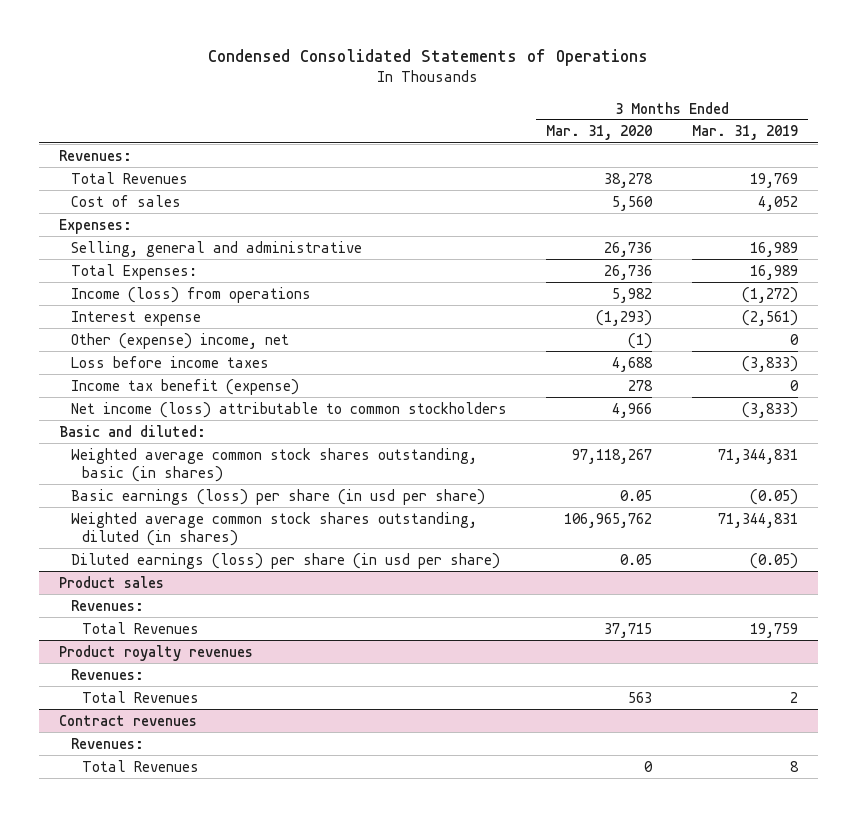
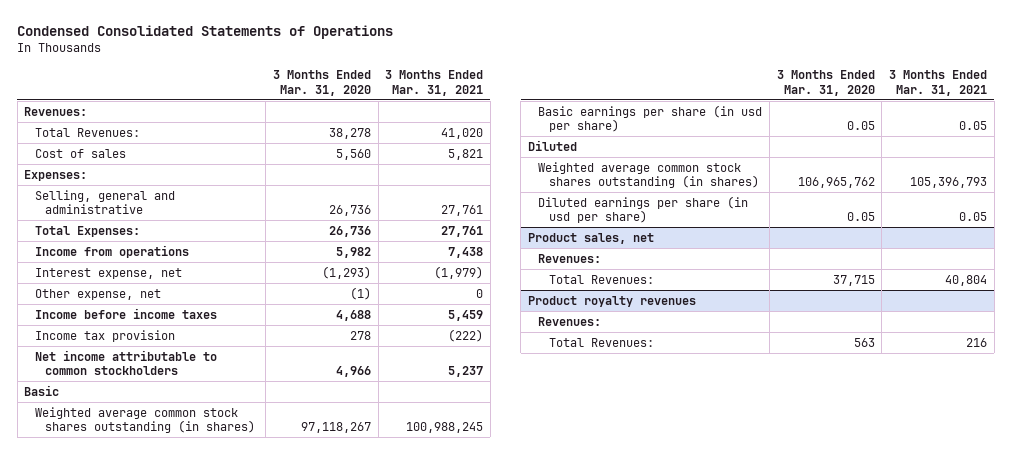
[692,125,799,141] Mar. 31, 2019 -> none
none -> [385,70,484,96] 3 Months Ended Mar. 31, 2021
[70,171,188,184] Total Revenues -> [34,127,140,137] Total Revenues:
[70,286,311,303] Income (loss) from operations -> [34,244,189,258] Income from operations
[70,310,201,326] Interest expense -> [34,267,182,279] Interest expense, net
[70,332,289,349] Other (expense) income, net -> [34,288,161,300] Other expense, net
[70,355,269,368] Loss before income taxes -> [34,307,217,319] Income before income taxes
[70,378,299,395] Income tax benefit (expense) -> [34,329,175,342] Income tax provision
[70,401,507,418] Net income (loss) attributable to common stockholders -> [34,349,217,376] Net income attributable to common stockholders
[58,424,206,437] Basic and diluted: -> [24,384,60,396] Basic
[70,447,477,482] Weighted average common stock shares outstanding, basic (in shares) -> [34,406,256,434] Weighted average common stock shares outstanding (in shares)
[70,488,485,505] Basic earnings (loss) per share (in usd per share) -> [538,104,763,133] Basic earnings per share (in usd per share)
none -> [527,139,577,151] Diluted
[70,511,477,546] Weighted average common stock shares outstanding, diluted (in shares) -> [538,161,760,189] Weighted average common stock shares outstanding (in shares)
[70,552,500,569] Diluted earnings (loss) per share (in usd per share) -> [538,195,749,224] Diluted earnings per share (in usd per share)
[58,575,164,588] Product sales -> [527,232,654,244] Product sales, net
[82,621,200,634] Total Revenues -> [549,274,655,284] Total Revenues:
[58,714,197,726] Contract revenues -> none
[70,737,144,749] Revenues: -> none
[82,759,200,772] Total Revenues -> none
[82,690,200,703] Total Revenues -> [549,337,655,347] Total Revenues:

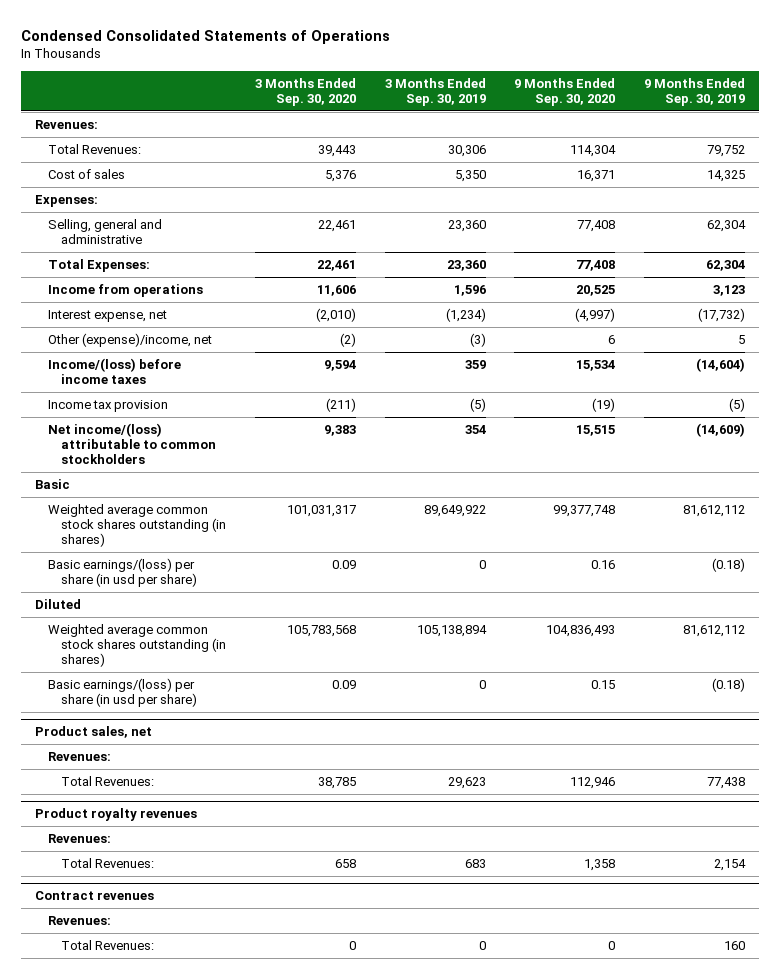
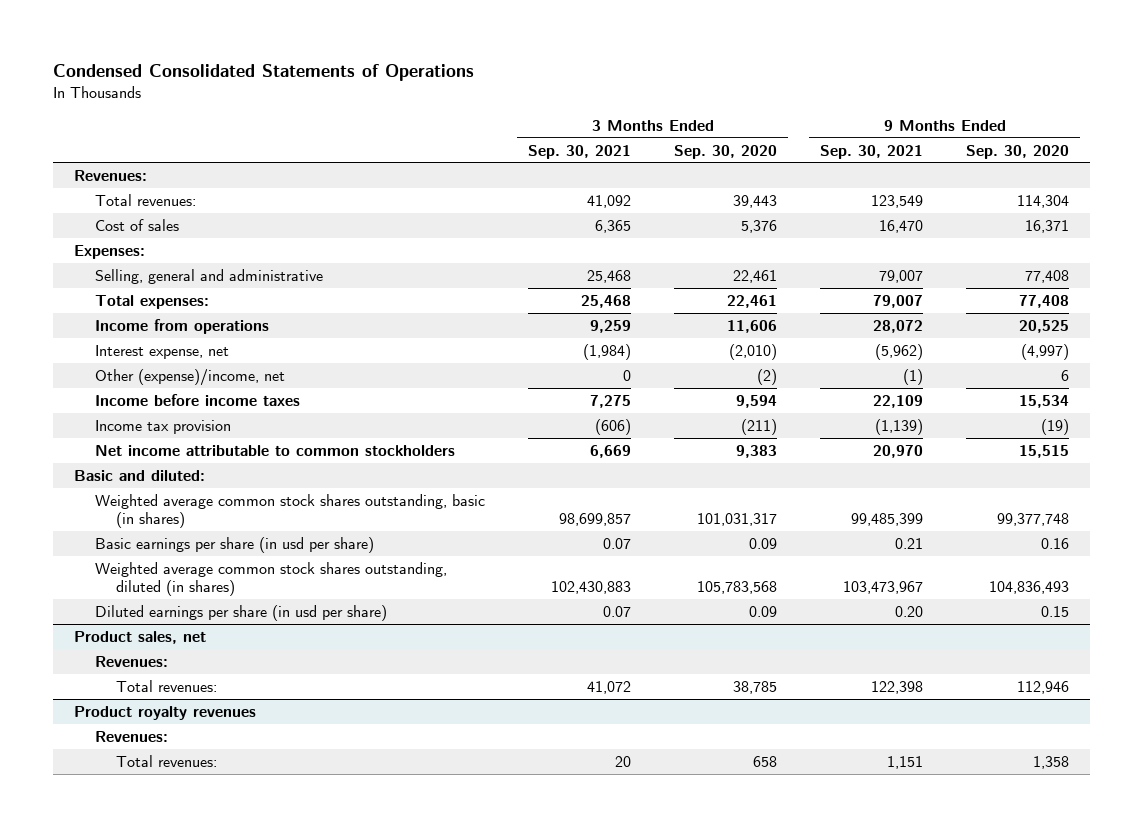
[384,77,486,106] 3 Months Ended Sep. 30, 2019 -> none
[644,77,746,106] 9 Months Ended Sep. 30, 2019 -> none
none -> [528,144,632,159] Sep. 30, 2021
none -> [820,144,924,159] Sep. 30, 2021
[48,143,142,154] Total Revenues: -> [95,193,197,206] Total revenues:
[48,258,151,272] Total Expenses: -> [95,294,210,309] Total expenses:
[48,357,182,384] Income/(loss) before income taxes -> [95,393,301,406] Income before income taxes
[35,598,82,609] Diluted -> none
[48,422,217,464] Net income/(loss) attributable to common stockholders -> [95,444,456,456] Net income attributable to common stockholders
[35,478,71,489] Basic -> [74,469,206,481] Basic and diluted:
[48,503,227,547] Weighted average common stock shares outstanding (in shares) -> [95,493,486,529] Weighted average common stock shares outstanding, basic (in shares)
[48,557,198,587] Basic earnings/(loss) per share (in usd per share) -> [95,536,375,553] Basic earnings per share (in usd per share)
[48,623,227,667] Weighted average common stock shares outstanding (in shares) -> [95,561,448,597] Weighted average common stock shares outstanding, diluted (in shares)
[48,677,198,707] Basic earnings/(loss) per share (in usd per share) -> [95,604,388,621] Diluted earnings per share (in usd per share)
[61,775,155,786] Total Revenues: -> [116,679,218,692] Total revenues:
[35,891,155,901] Contract revenues -> none
[48,915,112,925] Revenues: -> none
[61,939,155,950] Total Revenues: -> none
[61,857,155,868] Total Revenues: -> [116,754,218,767] Total revenues:

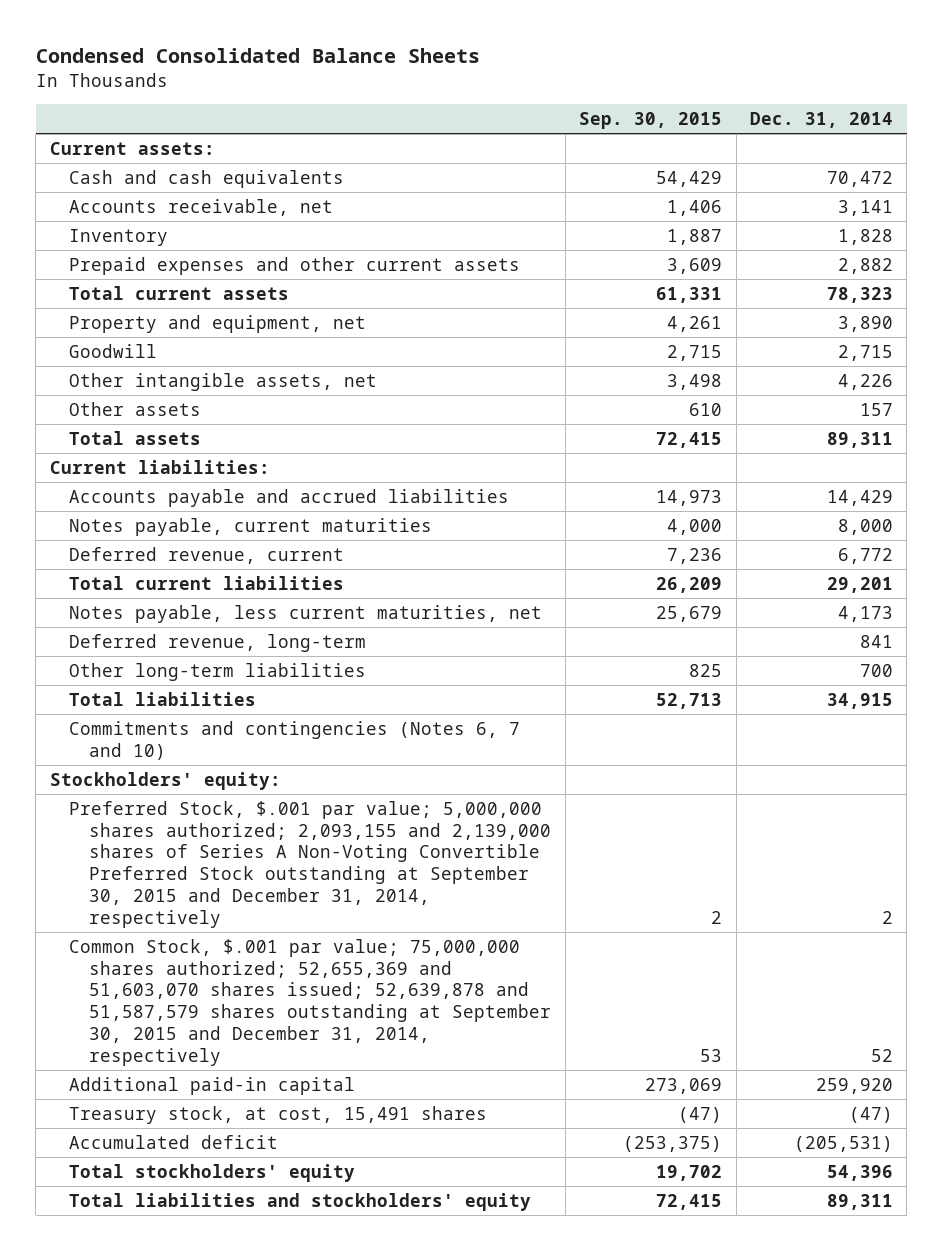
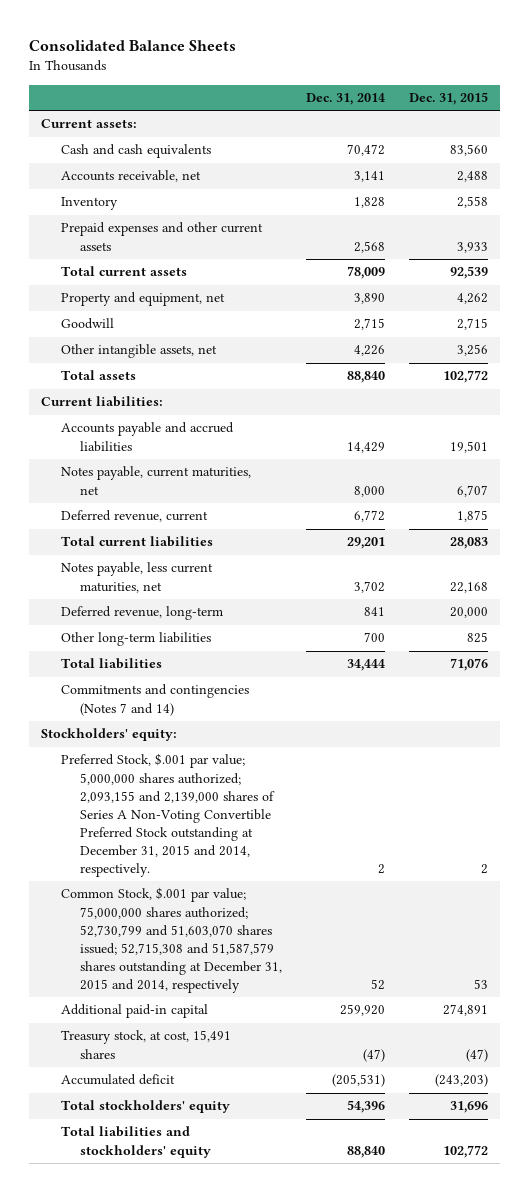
[35,47,480,63] Condensed Consolidated Balance Sheets -> [29,40,237,52] Consolidated Balance Sheets
[579,111,723,129] Sep. 30, 2015 -> none
none -> [408,91,488,105] Dec. 31, 2015
[837,257,893,274] 2,882 -> [353,240,385,253] 2,568
[826,286,893,303] 78,323 -> [346,266,385,280] 78,009
[69,401,202,416] Other assets -> none
[826,431,893,448] 89,311 -> [346,371,385,384] 88,840
[69,517,433,536] Notes payable, current maturities -> [60,466,251,495] Notes payable, current maturities, net
[837,605,893,622] 4,173 -> [353,580,385,593] 3,702
[826,692,893,709] 34,915 -> [346,659,385,672] 34,444
[69,720,521,760] Commitments and contingencies (Notes 6, 7 and 10) -> [60,684,249,716] Commitments and contingencies (Notes 7 and 14)
[69,800,552,928] Preferred Stock, $.001 par value; 5,000,000 shares authorized; 2,093,155 and 2,139,000 shares of Series A Non-Voting Convertible Preferred Stock outstanding at September 30, 2015 and December 31, 2014, respectively -> [60,753,275,878] Preferred Stock, $.001 par value; 5,000,000 shares authorized; 2,093,155 and 2,139,000 shares of Series A Non-Voting Convertible Preferred Stock outstanding at December 31, 2015 and 2014, respectively.
[69,938,552,1066] Common Stock, $.001 par value; 75,000,000 shares authorized; 52,655,369 and 51,603,070 shares issued; 52,639,878 and 51,587,579 shares outstanding at September 30, 2015 and December 31, 2014, respectively -> [60,887,282,994] Common Stock, $.001 par value; 75,000,000 shares authorized; 52,730,799 and 51,603,070 shares issued; 52,715,308 and 51,587,579 shares outstanding at December 31, 2015 and 2014, respectively
[826,1193,893,1210] 89,311 -> [346,1145,385,1158] 88,840

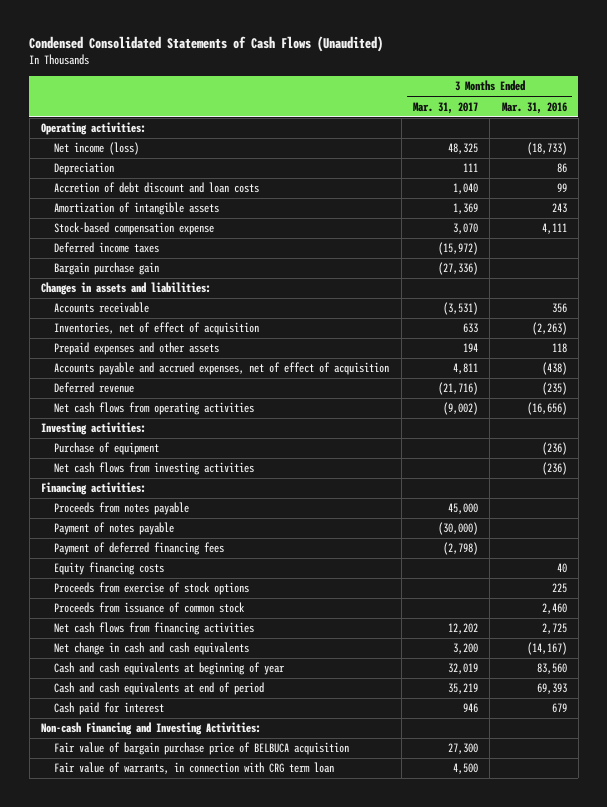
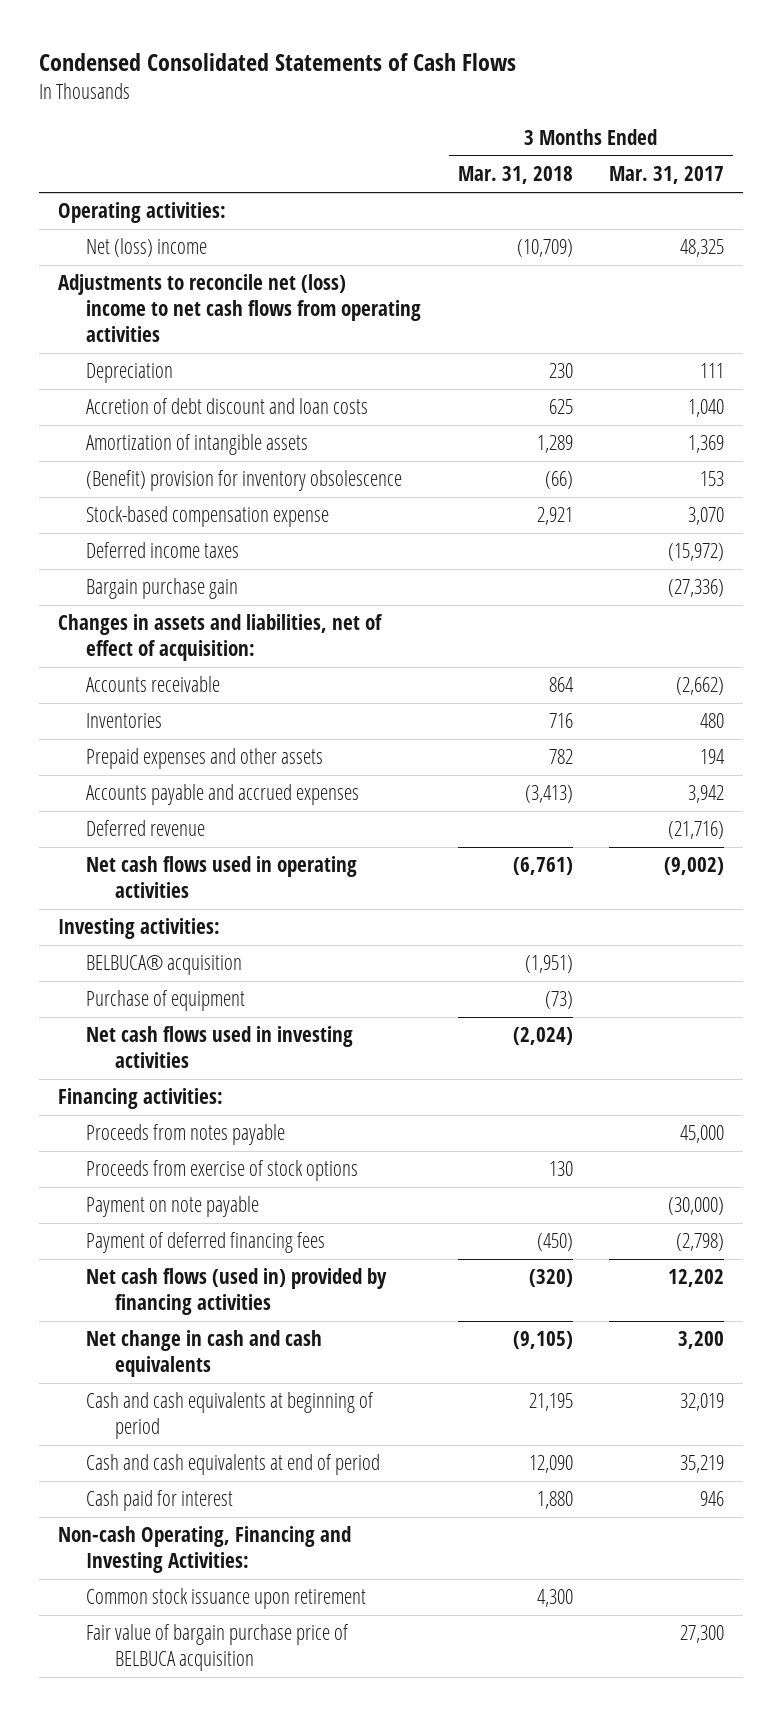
[29,35,384,52] Condensed Consolidated Statements of Cash Flows (Unaudited) -> [39,53,517,72] Condensed Consolidated Statements of Cash Flows
[501,101,567,114] Mar. 31, 2016 -> none
none -> [457,166,573,185] Mar. 31, 2018
[54,142,140,156] Net income (loss) -> [86,238,208,258] Net (loss) income
none -> [57,274,422,343] Adjustments to reconcile net (loss) income to net cash flows from operating activities
none -> [86,470,403,492] (Benefit) provision for inventory obsolescence
[40,282,211,296] Changes in assets and liabilities: -> [57,614,383,662] Changes in assets and liabilities, net of effect of acquisition:
[442,302,478,316] (3,531) -> [676,677,725,696] (2,662)
[54,322,260,336] Inventories, net of effect of acquisition -> [86,713,163,729] Inventories
[462,323,478,334] 633 -> [700,713,725,729] 480
[54,362,390,376] Accounts payable and accrued expenses, net of effect of acquisition -> [86,784,360,806] Accounts payable and accrued expenses
[452,363,478,375] 4,811 -> [688,785,725,804] 3,942
[54,402,255,416] Net cash flows from operating activities -> [86,856,358,899] Net cash flows used in operating activities
none -> [86,955,243,976] BELBUCA® acquisition
[54,462,255,476] Net cash flows from investing activities -> [86,1026,354,1069] Net cash flows used in investing activities
[54,522,175,536] Payment of notes payable -> none
[54,562,165,576] Equity financing costs -> none
[54,602,246,614] Proceeds from issuance of common stock -> none
none -> [86,1196,260,1218] Payment on note payable
[54,542,225,556] Payment of deferred financing fees -> [86,1232,326,1254] Payment of deferred financing fees
[54,622,255,636] Net cash flows from financing activities -> [86,1268,388,1316] Net cash flows (used in) provided by financing activities
[54,662,286,676] Cash and cash equivalents at beginning of year -> [86,1392,375,1440] Cash and cash equivalents at beginning of period
[40,722,261,736] Non-cash Financing and Investing Activities: -> [57,1526,351,1574] Non-cash Operating, Financing and Investing Activities:
none -> [86,1588,367,1610] Common stock issuance upon retirement
[54,762,335,775] Fair value of warrants, in connection with CRG term loan -> none

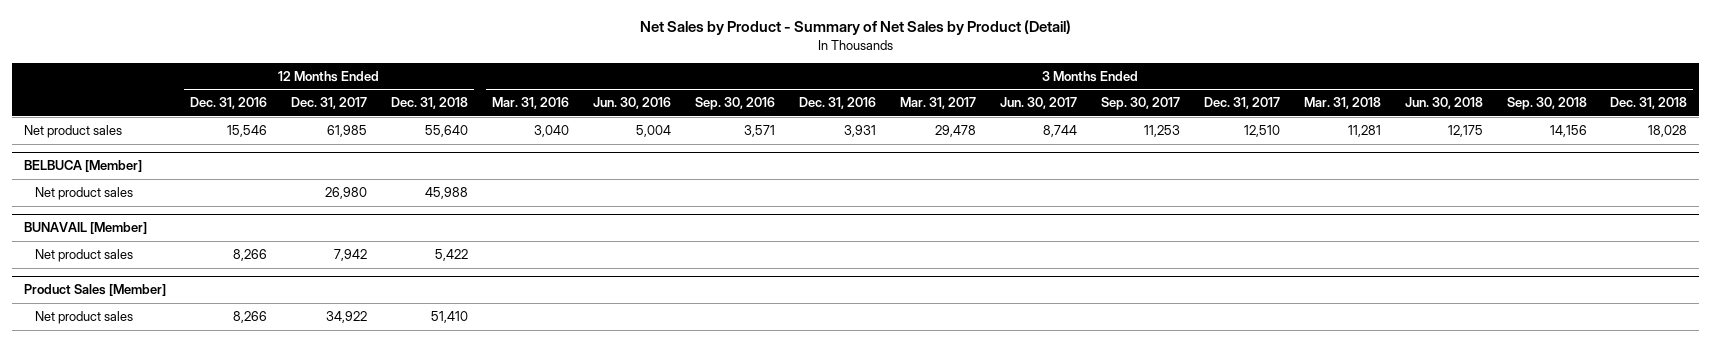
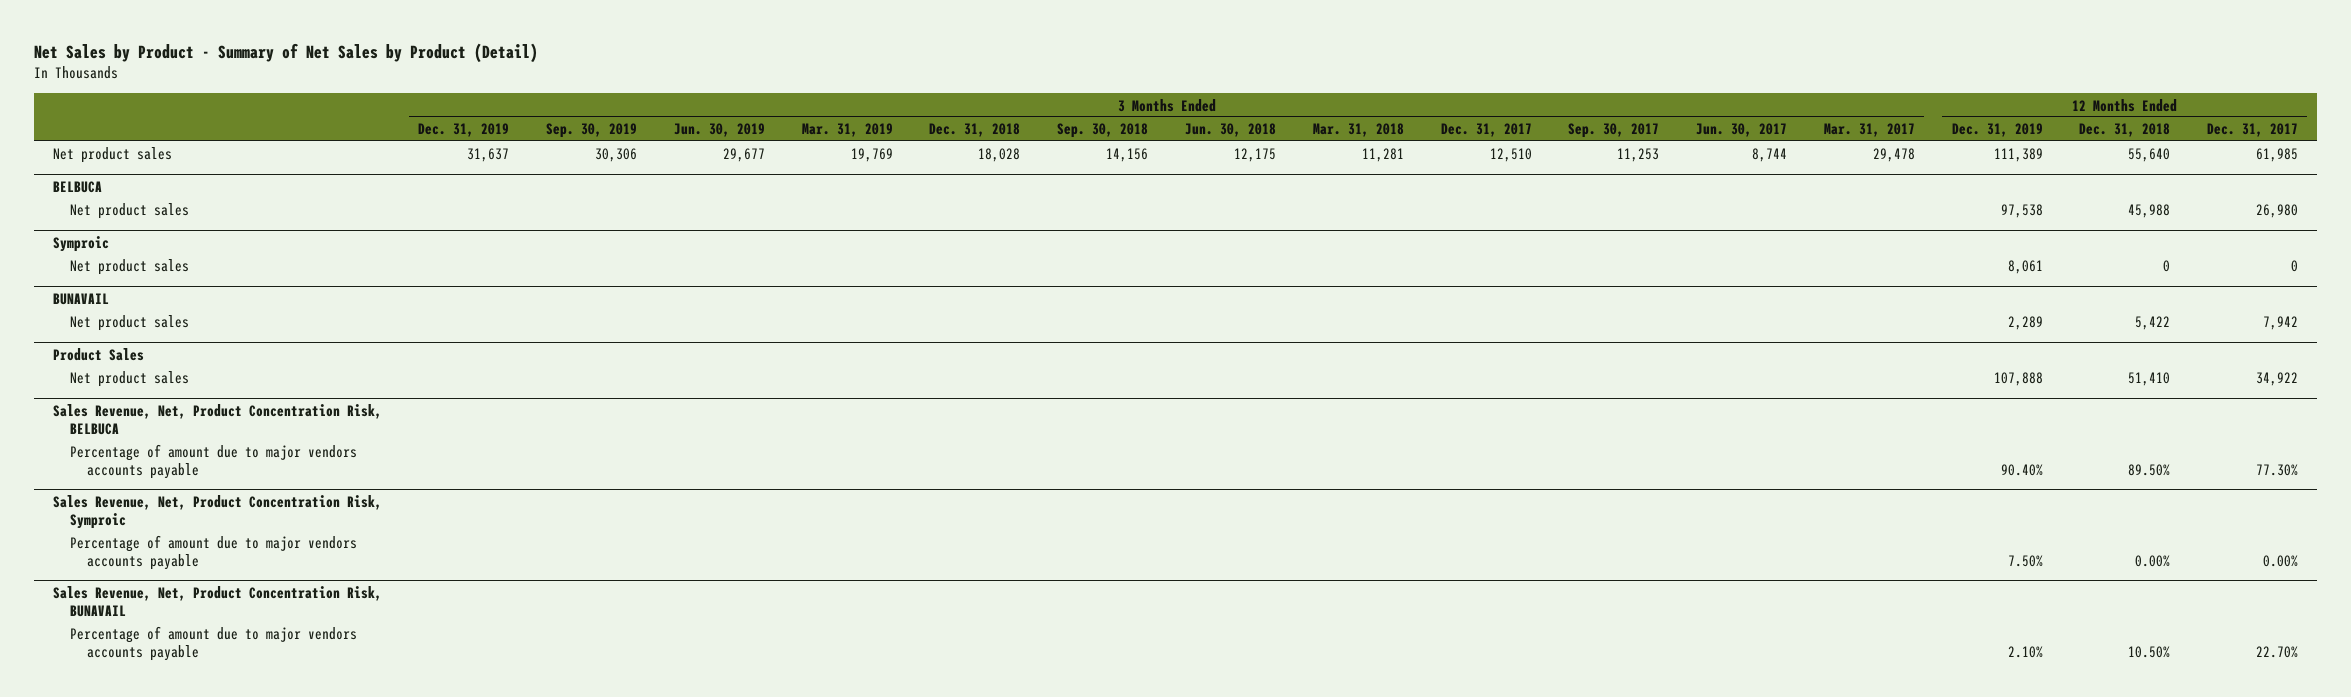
[190,97,268,110] Dec. 31, 2016 -> none
[492,97,570,110] Mar. 31, 2016 -> none
[593,97,672,110] Jun. 30, 2016 -> none
[695,97,776,111] Sep. 30, 2016 -> none
[798,97,876,110] Dec. 31, 2016 -> none
none -> [418,123,510,138] Dec. 31, 2019
none -> [546,123,638,139] Sep. 30, 2019
none -> [673,123,765,138] Jun. 30, 2019
none -> [801,123,893,138] Mar. 31, 2019
none -> [1951,123,2043,138] Dec. 31, 2019
[24,160,143,173] BELBUCA [Member] -> [52,181,102,194] BELBUCA
none -> [52,236,109,253] Symproic
none -> [69,259,189,276] Net product sales
[24,222,148,235] BUNAVAIL [Member] -> [52,293,109,306] BUNAVAIL
[24,284,167,297] Product Sales [Member] -> [52,348,144,362] Product Sales
none -> [52,404,382,435] Sales Revenue, Net, Product Concentration Risk, BELBUCA
none -> [69,444,357,479] Percentage of amount due to major vendors accounts payable
none -> [52,495,382,529] Sales Revenue, Net, Product Concentration Risk, Symproic
none -> [69,535,357,570] Percentage of amount due to major vendors accounts payable
none -> [52,586,382,617] Sales Revenue, Net, Product Concentration Risk, BUNAVAIL
none -> [69,626,357,661] Percentage of amount due to major vendors accounts payable

